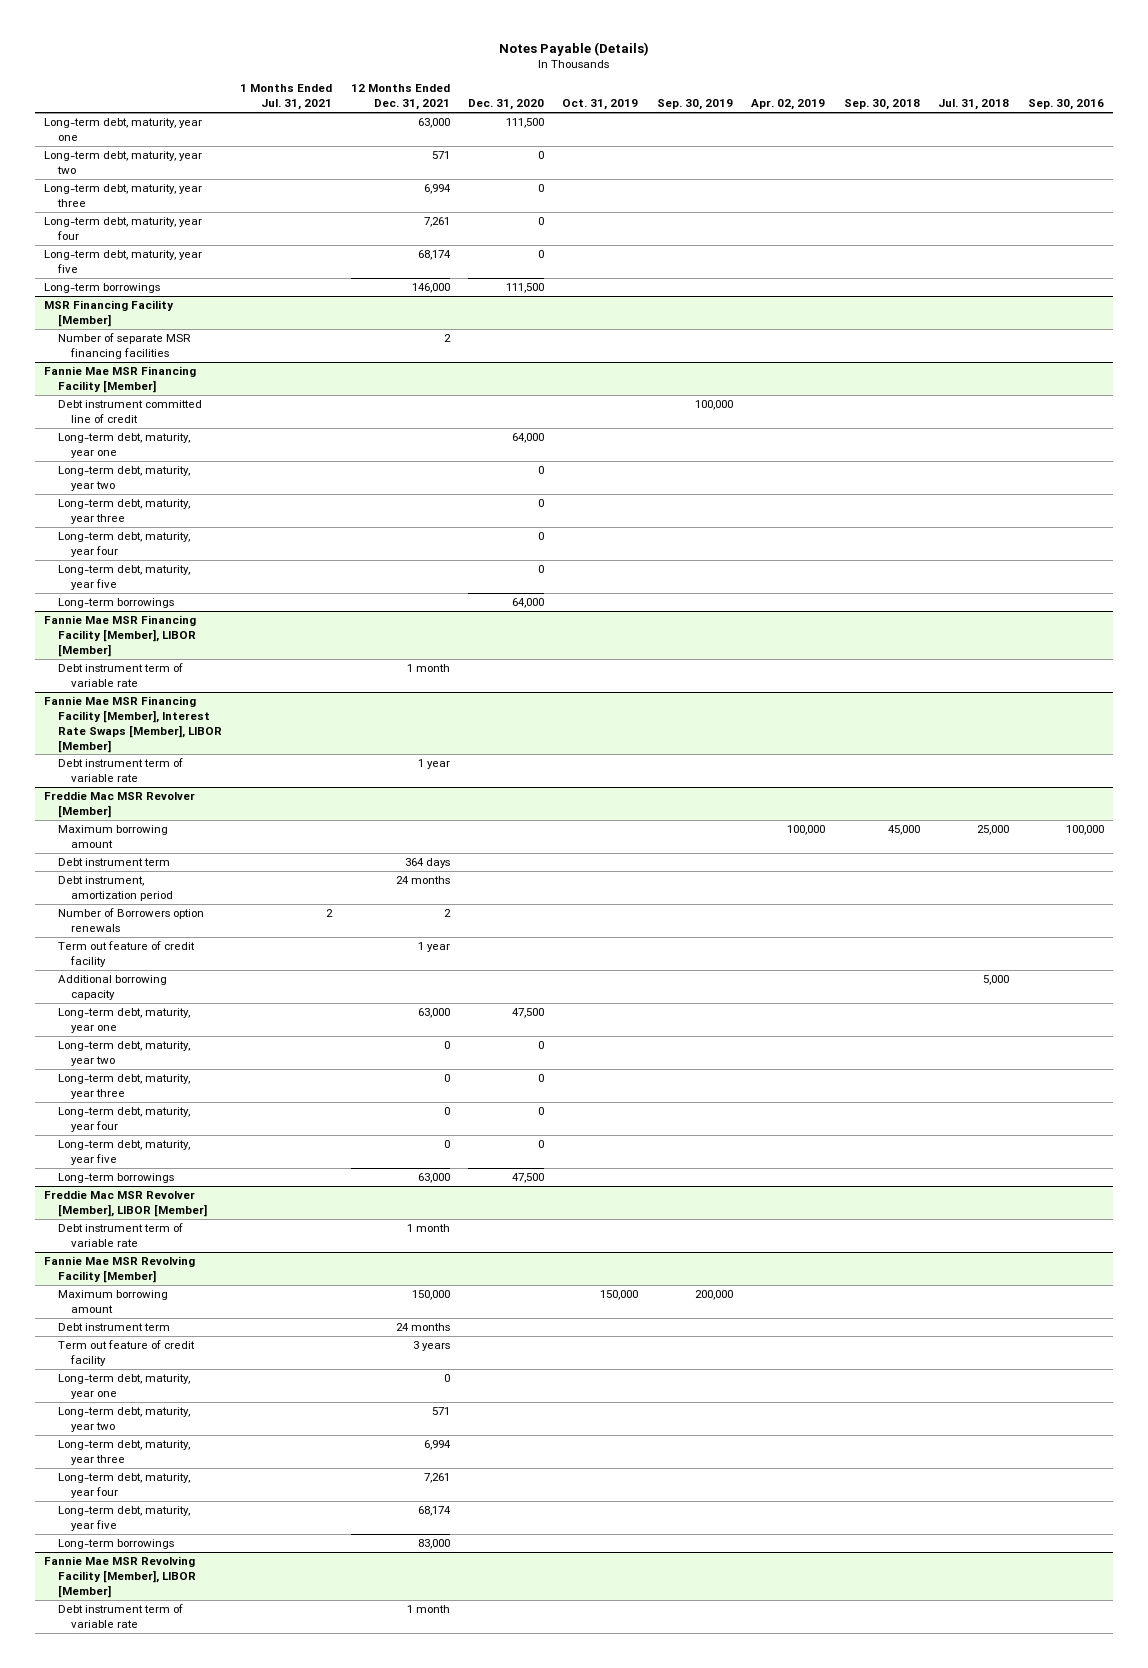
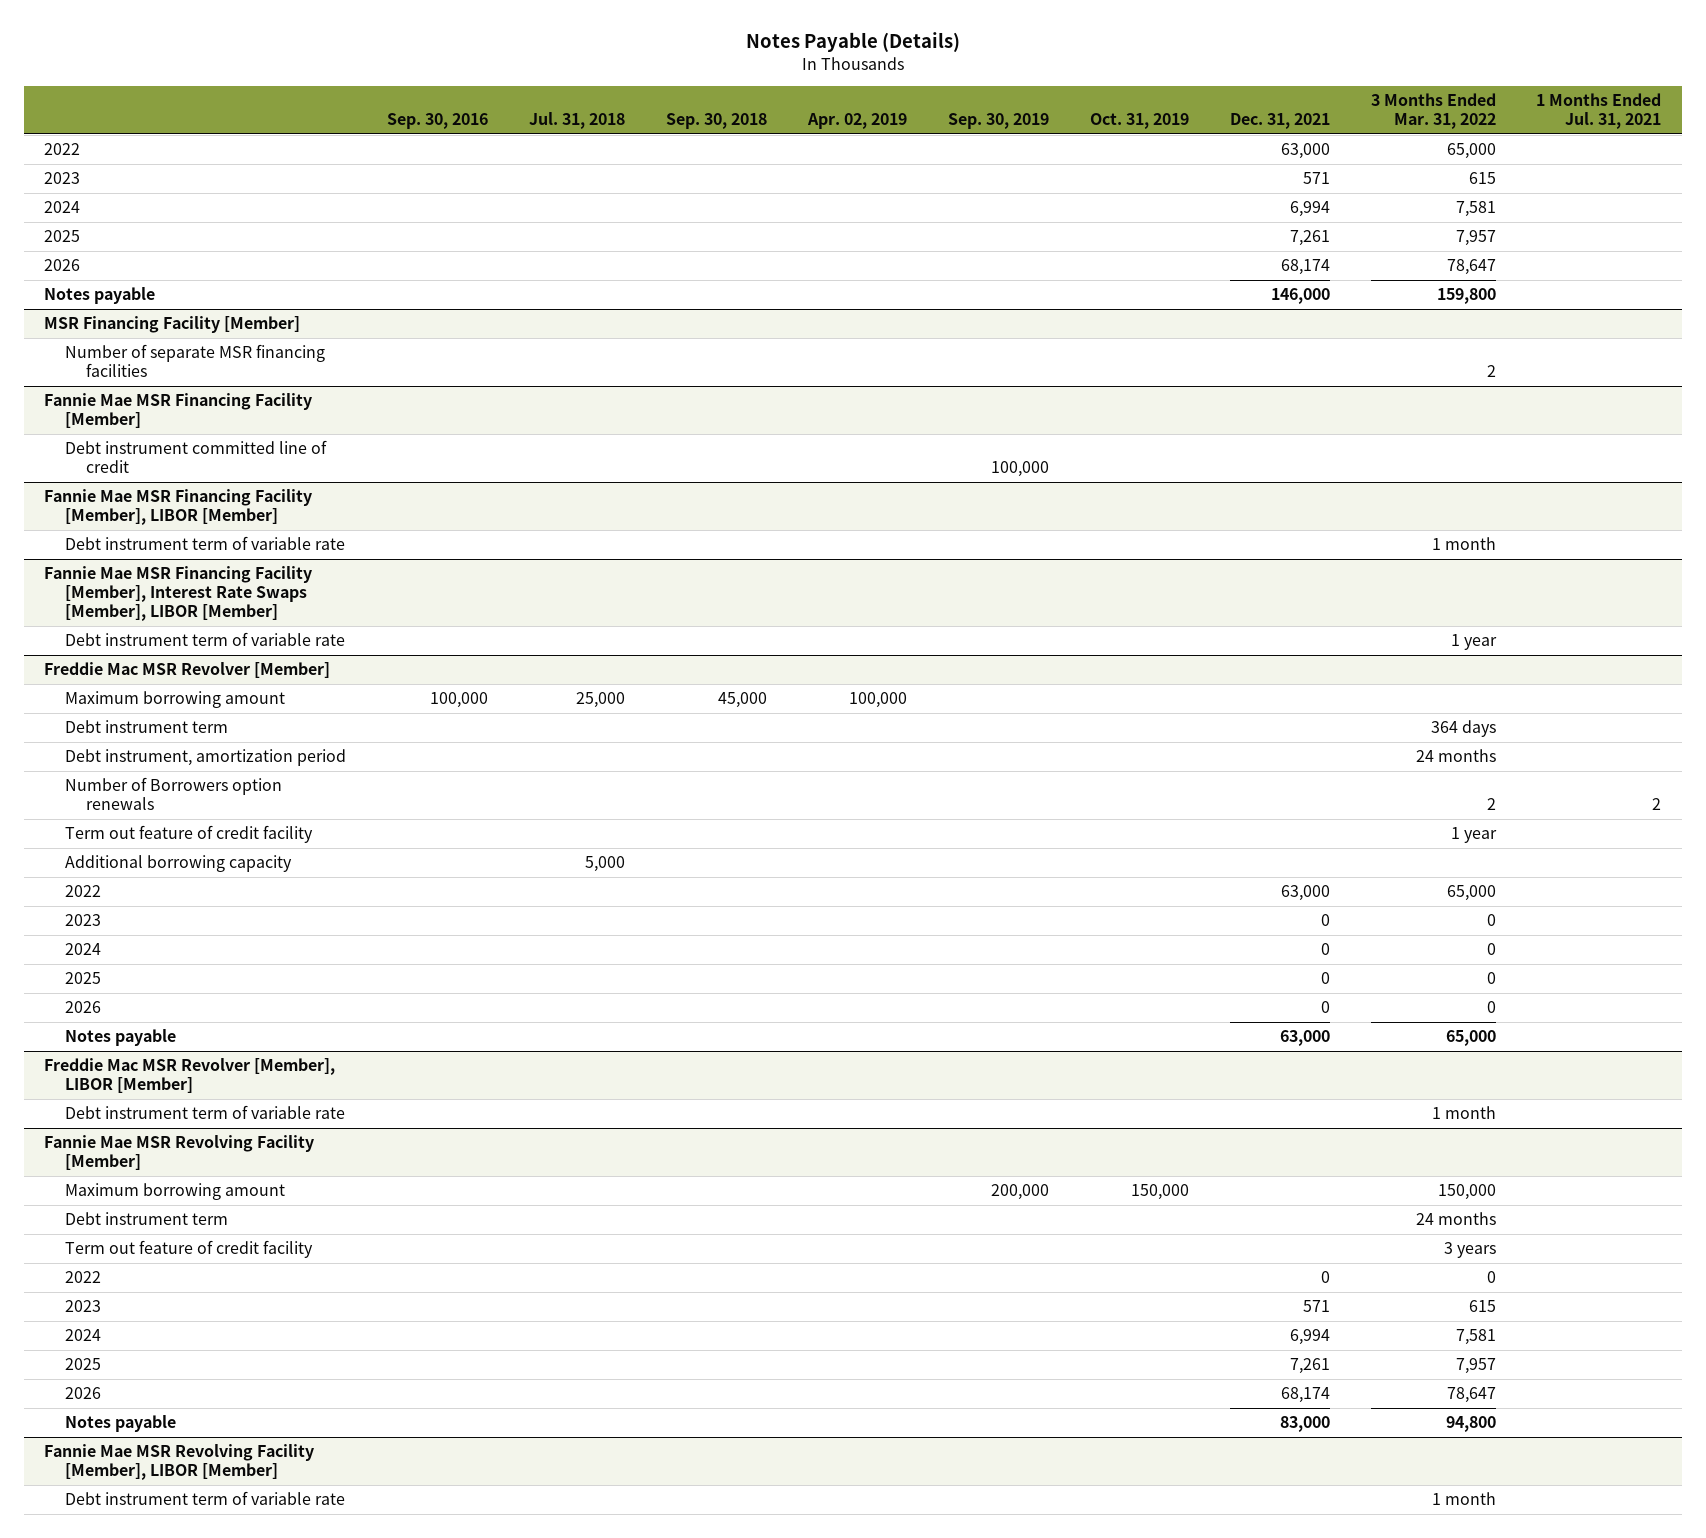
[350,84,450,111] 12 Months Ended Dec. 31, 2021 -> none
[467,99,544,111] Dec. 31, 2020 -> none
none -> [1229,112,1330,129] Dec. 31, 2021
none -> [1370,93,1496,129] 3 Months Ended Mar. 31, 2022
[43,250,202,273] Long-term debt, maturity, year five -> none
none -> [44,143,81,156] 2022
[43,118,202,141] Long-term debt, maturity, year one -> [44,172,81,185] 2023
[43,151,202,174] Long-term debt, maturity, year two -> [44,201,81,214] 2024
[43,184,202,207] Long-term debt, maturity, year three -> [44,230,81,243] 2025
[43,217,202,240] Long-term debt, maturity, year four -> [44,259,81,272] 2026
[43,283,160,294] Long-term borrowings -> [44,287,156,305] Notes payable
[57,433,190,458] Long-term debt, maturity, year one -> none
[57,466,190,491] Long-term debt, maturity, year two -> none
[57,499,190,524] Long-term debt, maturity, year three -> none
[57,532,190,557] Long-term debt, maturity, year four -> none
[57,565,190,590] Long-term debt, maturity, year five -> none
[57,598,174,609] Long-term borrowings -> none
[57,1140,190,1165] Long-term debt, maturity, year five -> none
none -> [65,885,102,898] 2022
[57,1008,190,1033] Long-term debt, maturity, year one -> [65,914,102,927] 2023
[57,1041,190,1066] Long-term debt, maturity, year two -> [65,943,102,956] 2024
[57,1074,190,1099] Long-term debt, maturity, year three -> [65,972,102,985] 2025
[57,1107,190,1132] Long-term debt, maturity, year four -> [65,1001,102,1014] 2026
[57,1173,174,1184] Long-term borrowings -> [65,1029,177,1047] Notes payable
[57,1506,190,1531] Long-term debt, maturity, year five -> none
none -> [65,1271,102,1284] 2022
[57,1374,190,1399] Long-term debt, maturity, year one -> [65,1300,102,1313] 2023
[57,1407,190,1432] Long-term debt, maturity, year two -> [65,1329,102,1342] 2024
[57,1440,190,1465] Long-term debt, maturity, year three -> [65,1358,102,1371] 2025
[57,1473,190,1498] Long-term debt, maturity, year four -> [65,1387,102,1400] 2026
[57,1539,174,1550] Long-term borrowings -> [65,1415,177,1433] Notes payable

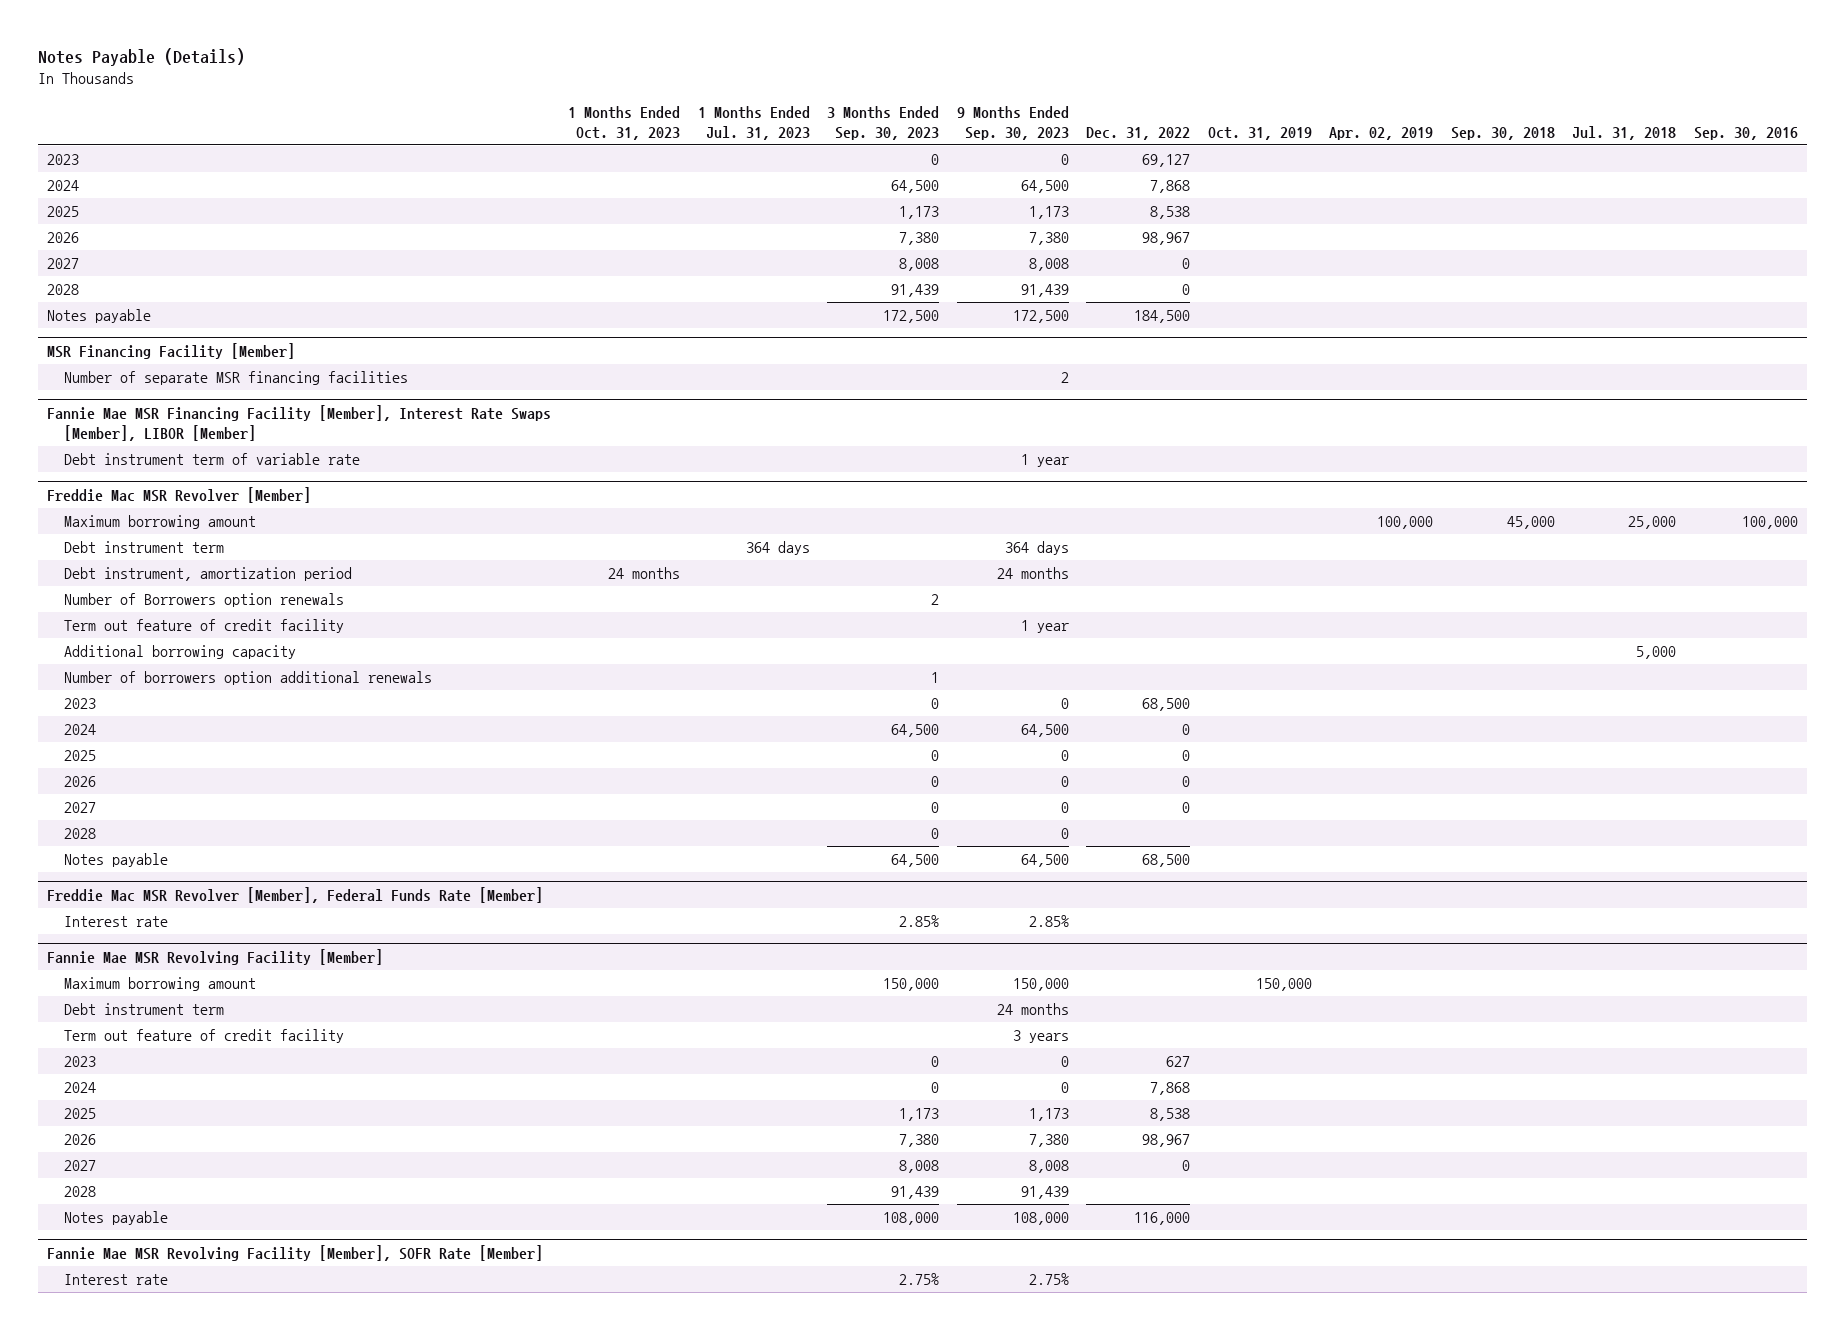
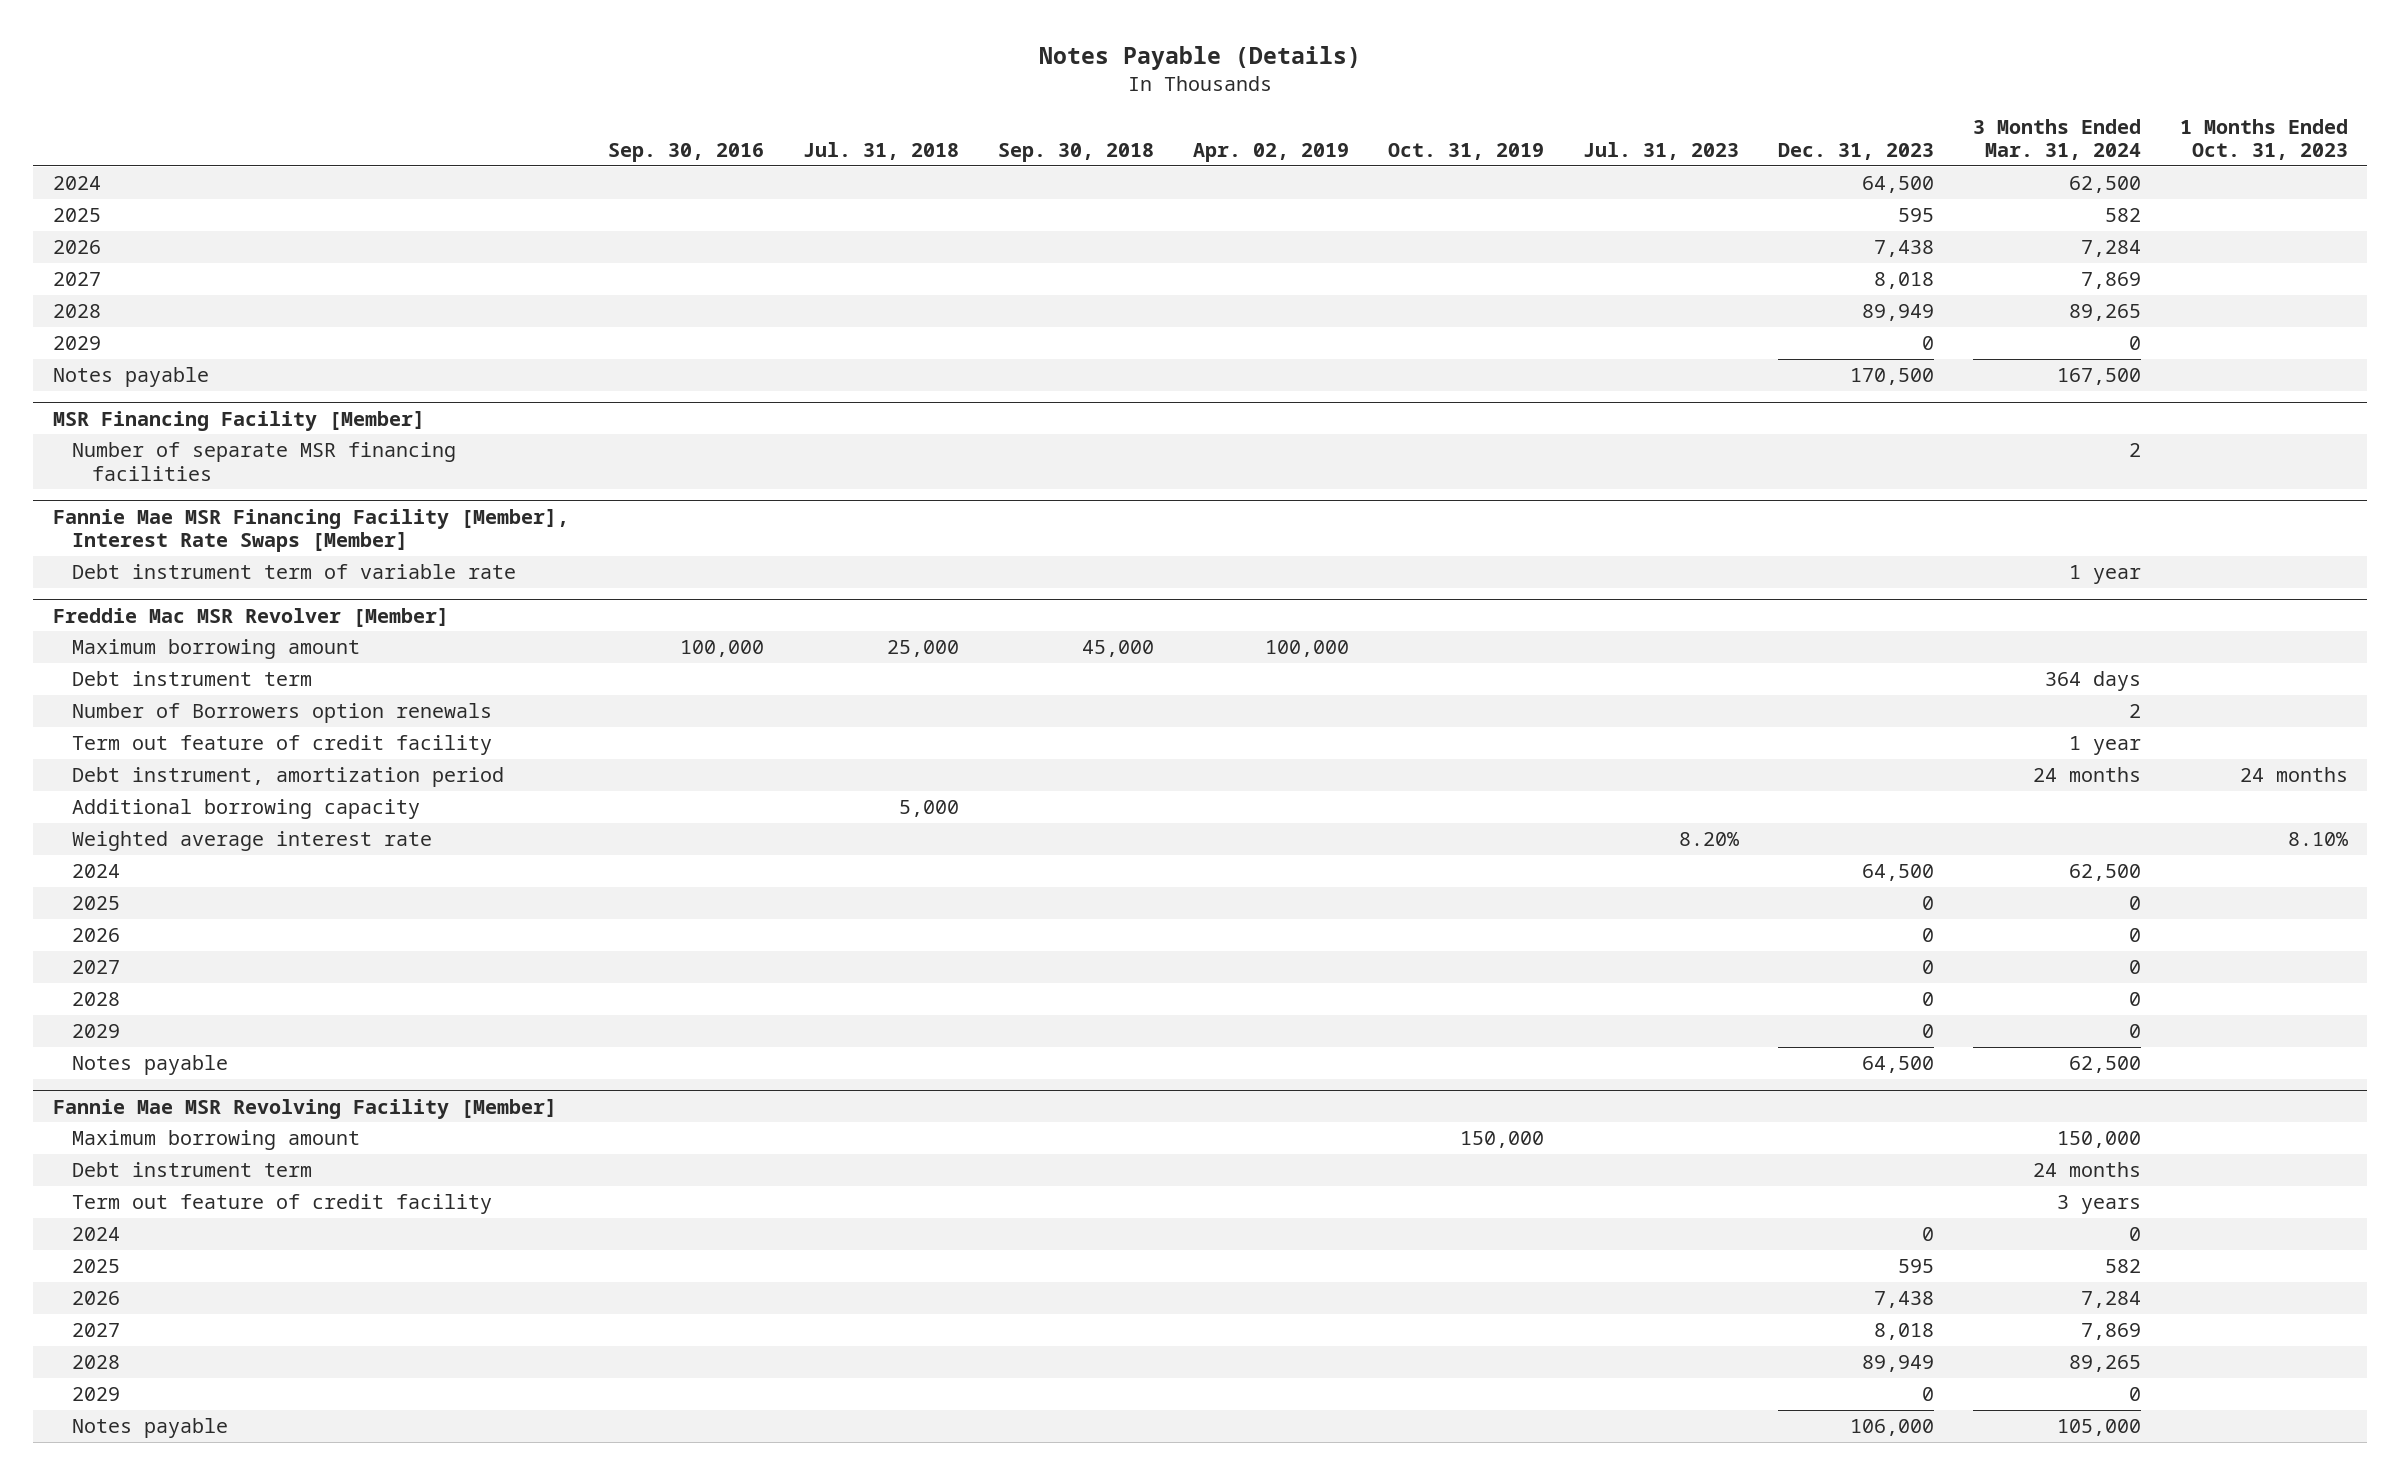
[697,106,810,140] 1 Months Ended Jul. 31, 2023 -> none
[827,106,940,140] 3 Months Ended Sep. 30, 2023 -> none
[956,106,1069,140] 9 Months Ended Sep. 30, 2023 -> none
[1086,126,1191,140] Dec. 31, 2022 -> none
none -> [1582,142,1739,161] Jul. 31, 2023
none -> [1777,143,1934,161] Dec. 31, 2023
none -> [1972,118,2141,161] 3 Months Ended Mar. 31, 2024
[46,154,79,166] 2023 -> none
none -> [52,335,101,350] 2029
[46,405,551,441] Fannie Mae MSR Financing Facility [Member], Interest Rate Swaps [Member], LIBOR [Member] -> [52,508,569,553] Fannie Mae MSR Financing Facility [Member], Interest Rate Swaps [Member]
[63,567,352,582] Debt instrument, amortization period -> [72,766,505,787] Debt instrument, amortization period
[63,671,432,686] Number of borrowers option additional renewals -> none
[63,698,96,710] 2023 -> none
none -> [72,830,433,851] Weighted average interest rate
none -> [72,1023,121,1038] 2029
[46,887,543,904] Freddie Mac MSR Revolver [Member], Federal Funds Rate [Member] -> none
[63,916,168,928] Interest rate -> none
[63,1056,96,1068] 2023 -> none
none -> [72,1386,121,1401] 2029
[46,1245,543,1262] Fannie Mae MSR Revolving Facility [Member], SOFR Rate [Member] -> none
[63,1274,168,1286] Interest rate -> none

